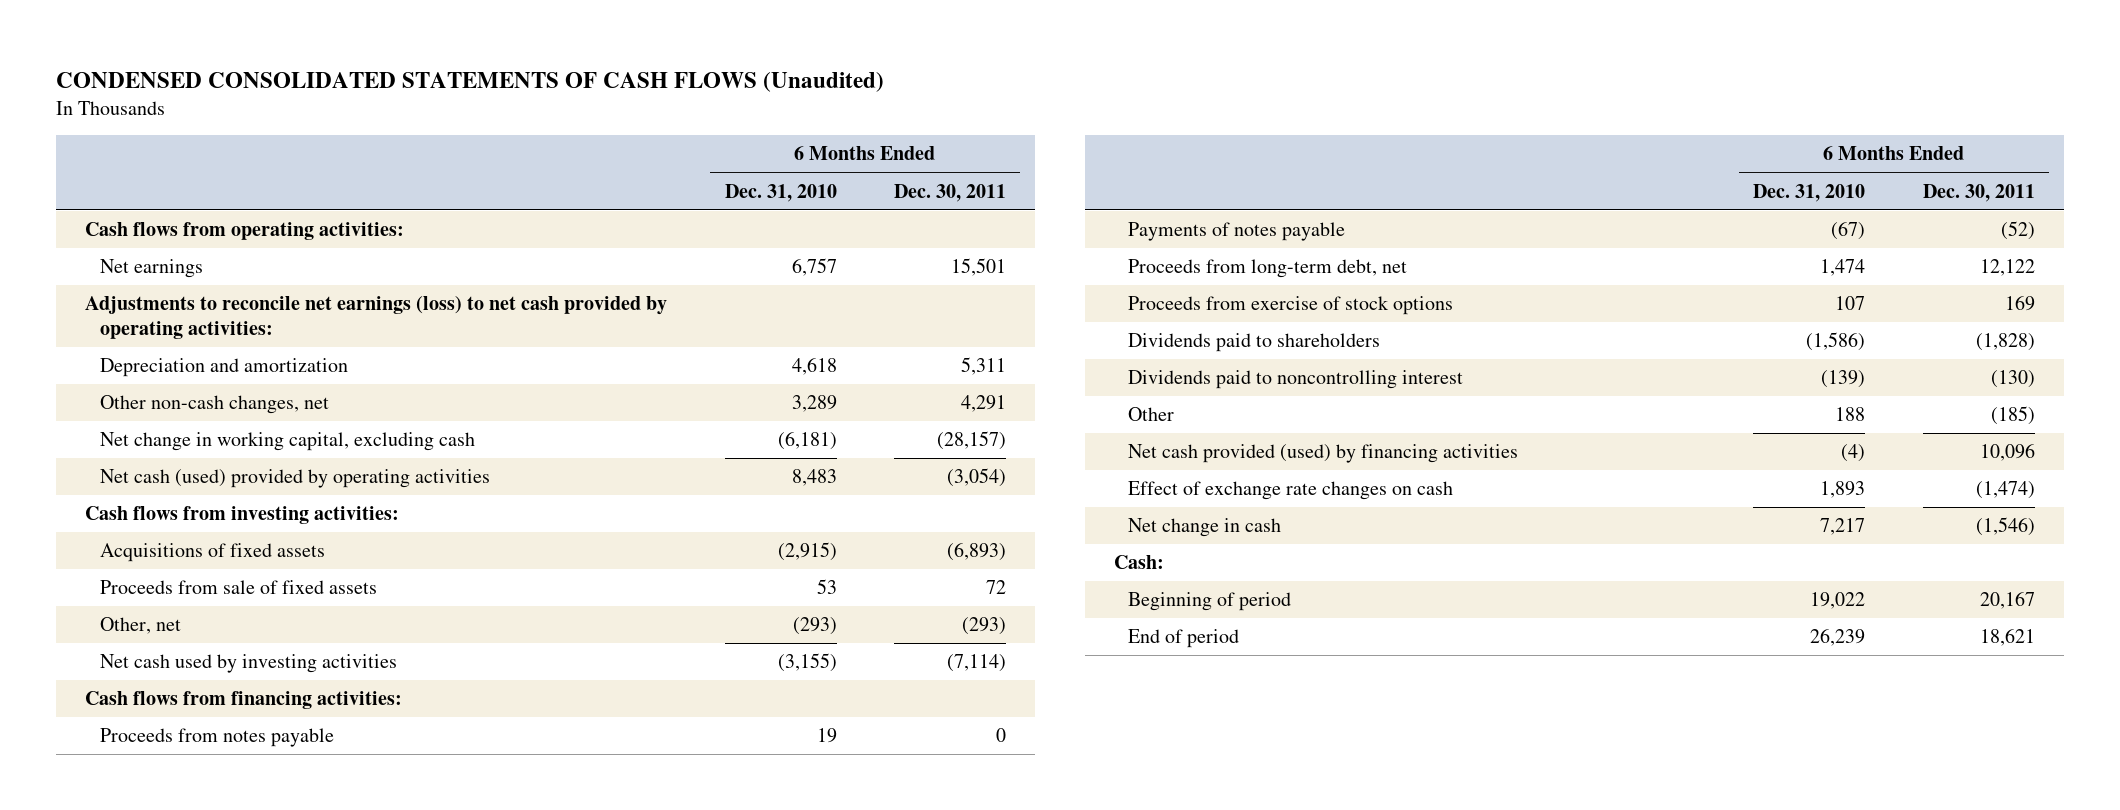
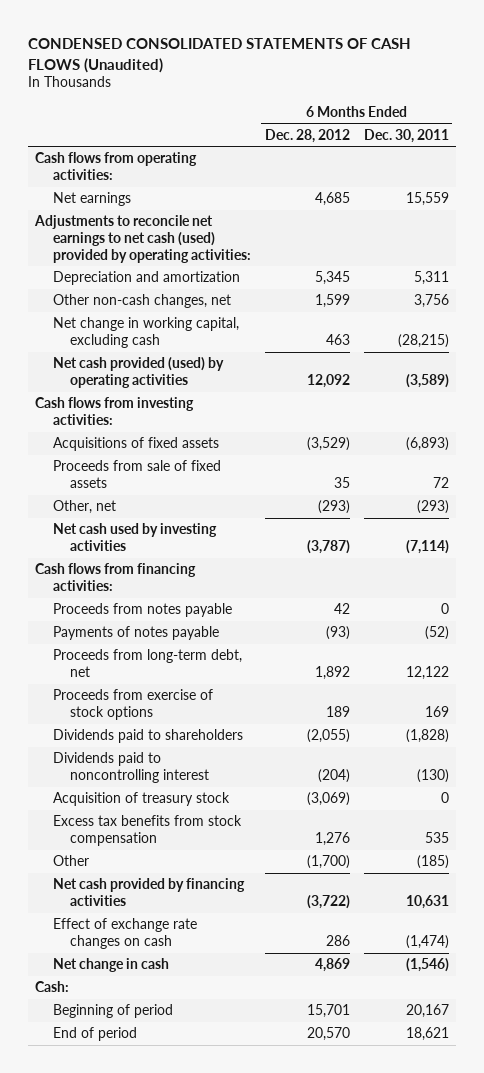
[724,183,837,202] Dec. 31, 2010 -> none
none -> [264,128,350,143] Dec. 28, 2012
[951,258,1007,277] 15,501 -> [405,192,449,207] 15,559
[85,296,668,339] Adjustments to reconcile net earnings (loss) to net cash provided by operating activities: -> [34,215,251,263] Adjustments to reconcile net earnings to net cash (used) provided by operating activities:
[961,395,1007,413] 4,291 -> [413,294,449,309] 3,756
[937,431,1007,451] (28,157) -> [397,334,449,349] (28,215)
[99,469,490,489] Net cash (used) provided by operating activities -> [52,357,224,389] Net cash provided (used) by operating activities
[947,468,1007,488] (3,054) -> [405,374,449,389] (3,589)
none -> [52,792,230,807] Acquisition of treasury stock
none -> [52,815,242,847] Excess tax benefits from stock compensation
[1128,444,1519,464] Net cash provided (used) by financing activities -> [52,878,245,907] Net cash provided by financing activities
[1979,443,2035,462] 10,096 -> [405,895,449,910] 10,631

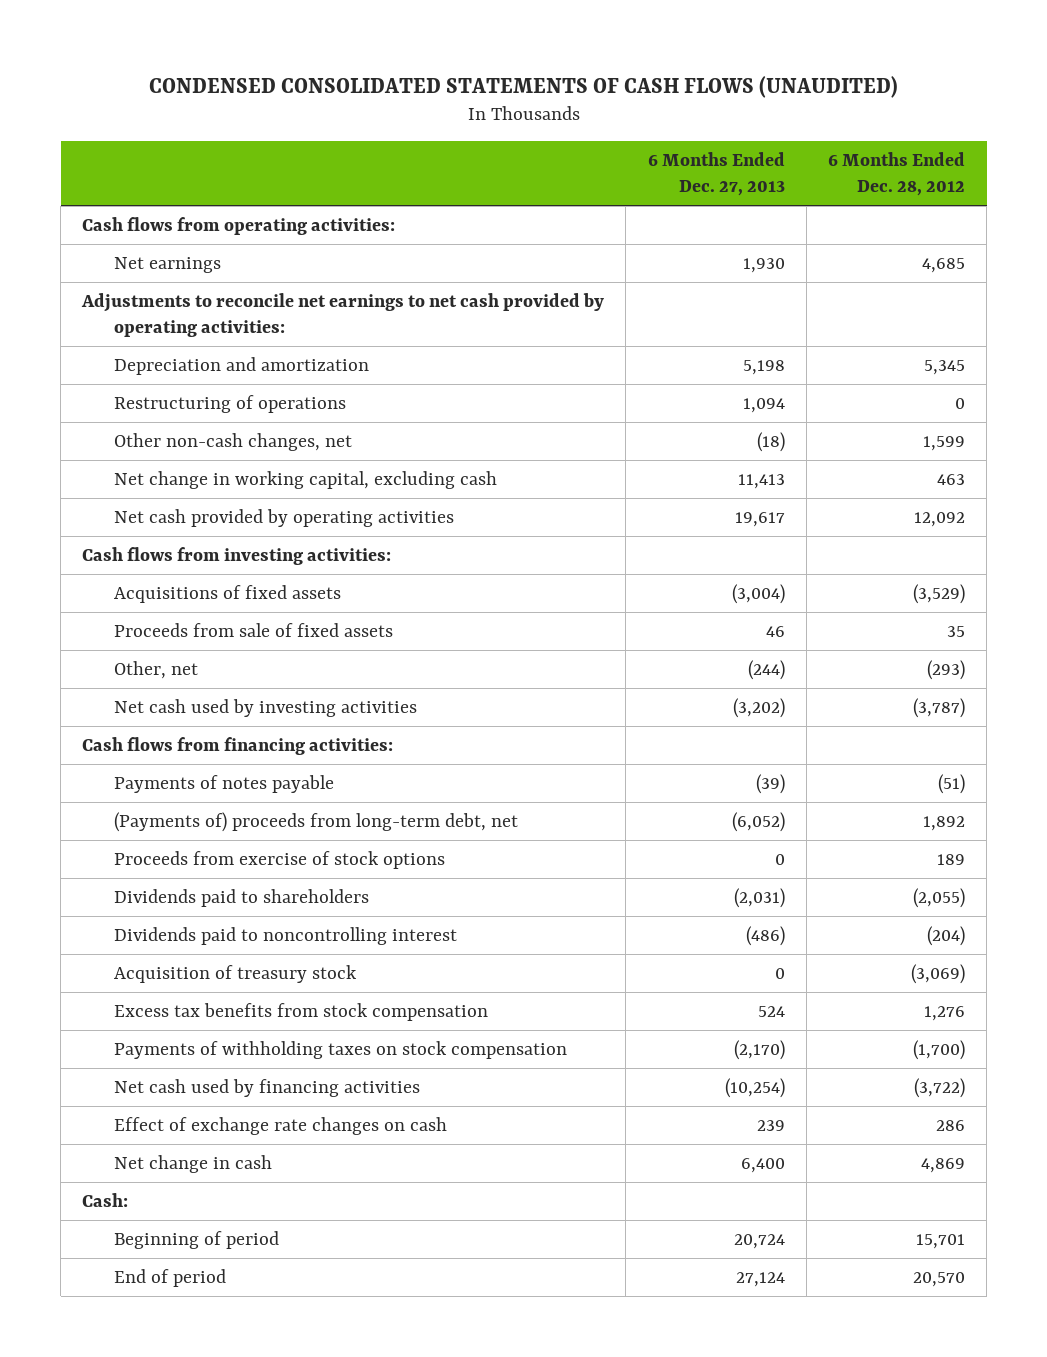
[28,38,412,73] CONDENSED CONSOLIDATED STATEMENTS OF CASH FLOWS (Unaudited) -> [148,75,898,98] CONDENSED CONSOLIDATED STATEMENTS OF CASH FLOWS (UNAUDITED)
[363,128,449,143] Dec. 30, 2011 -> none
none -> [647,152,785,196] 6 Months Ended Dec. 27, 2013
[34,215,251,263] Adjustments to reconcile net earnings to net cash (used) provided by operating activities: -> [81,293,605,337] Adjustments to reconcile net earnings to net cash provided by operating activities:
none -> [114,395,347,414] Restructuring of operations
[52,357,224,389] Net cash provided (used) by operating activities -> [114,509,455,528] Net cash provided by operating activities
[52,603,232,618] Proceeds from notes payable -> none
[325,626,350,641] (93) -> [937,774,965,795] (51)
[52,649,242,678] Proceeds from long-term debt, net -> [114,812,519,833] (Payments of) proceeds from long-term debt, net
[52,855,89,867] Other -> none
none -> [114,1041,568,1060] Payments of withholding taxes on stock compensation
[52,878,245,907] Net cash provided by financing activities -> [114,1079,421,1098] Net cash used by financing activities

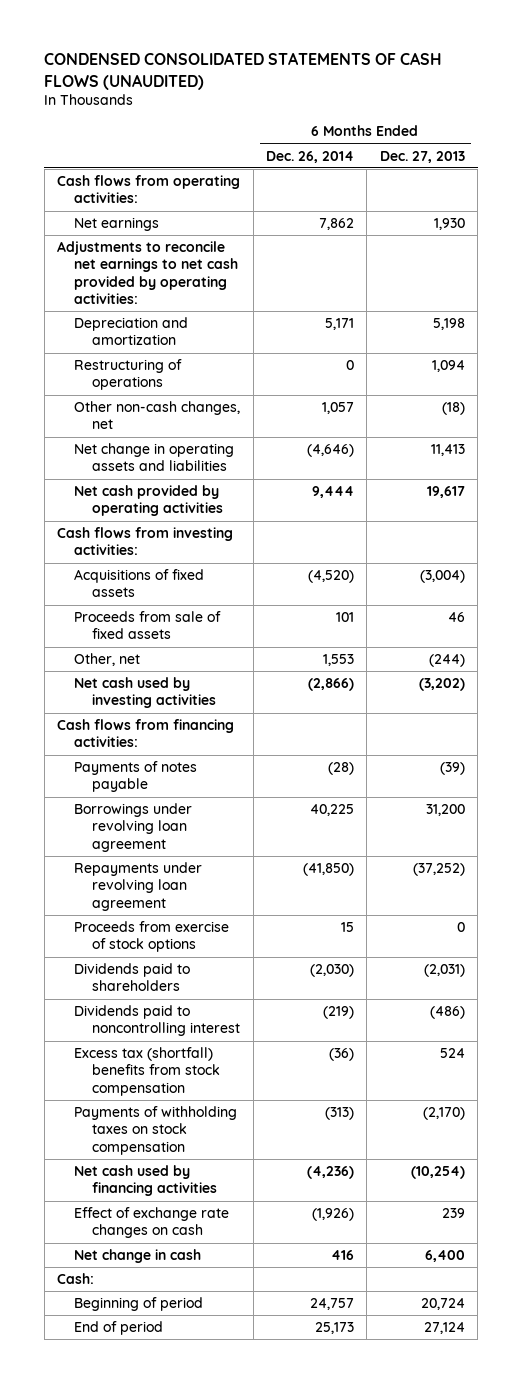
[827,152,965,196] 6 Months Ended Dec. 28, 2012 -> none
none -> [265,150,354,163] Dec. 26, 2014
[114,471,498,490] Net change in working capital, excluding cash -> [74,443,235,472] Net change in operating assets and liabilities
[114,812,519,833] (Payments of) proceeds from long-term debt, net -> none
none -> [74,803,193,852] Borrowings under revolving loan agreement
none -> [74,862,203,911] Repayments under revolving loan agreement
[114,965,358,984] Acquisition of treasury stock -> none
[114,1003,489,1022] Excess tax benefits from stock compensation -> [74,1047,220,1096] Excess tax (shortfall) benefits from stock compensation

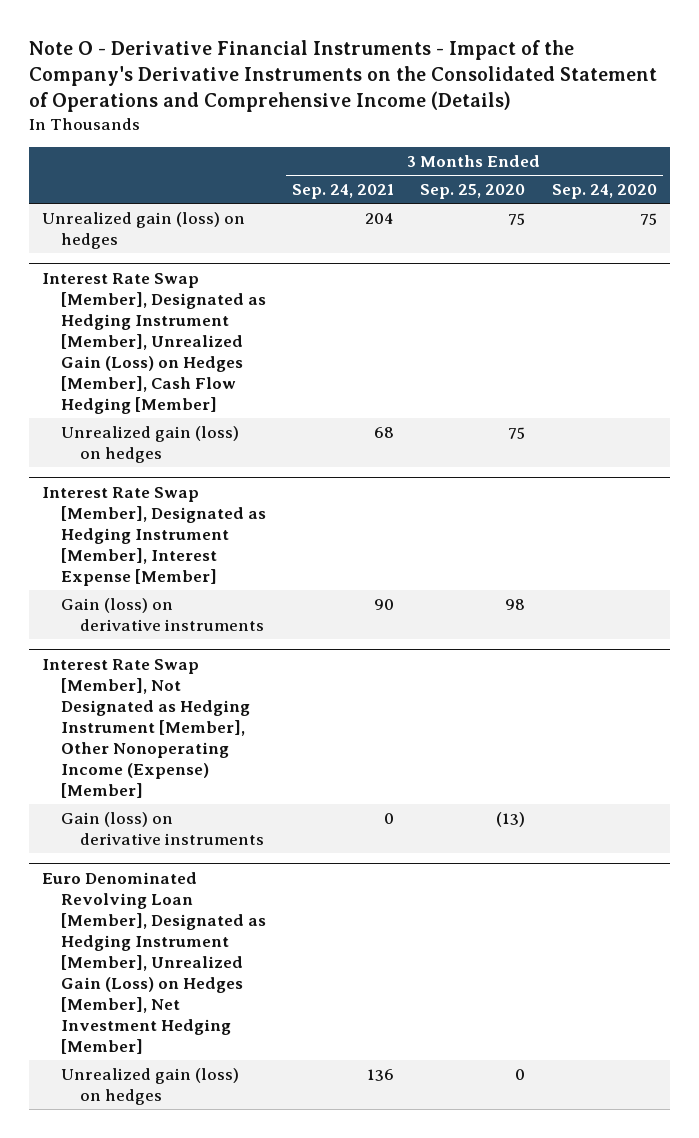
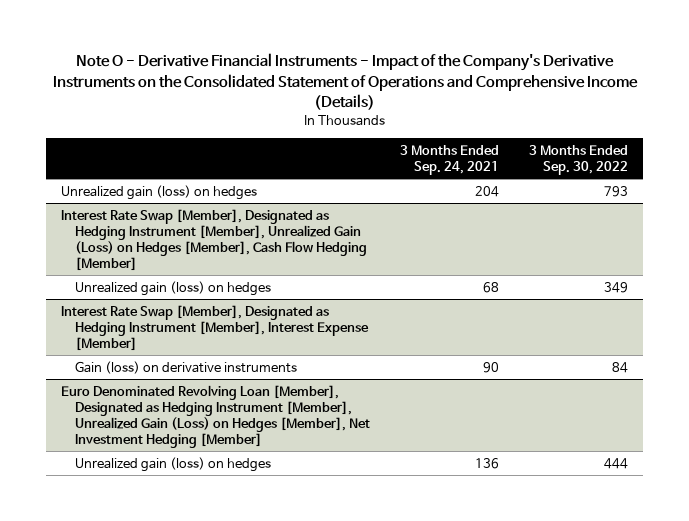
[420,183,526,199] Sep. 25, 2020 -> none
[551,183,657,199] Sep. 24, 2020 -> none
none -> [529,145,629,176] 3 Months Ended Sep. 30, 2022
[42,658,251,798] Interest Rate Swap [Member], Not Designated as Hedging Instrument [Member], Other Nonoperating Income (Expense) [Member] -> none
[61,811,265,846] Gain (loss) on derivative instruments -> none

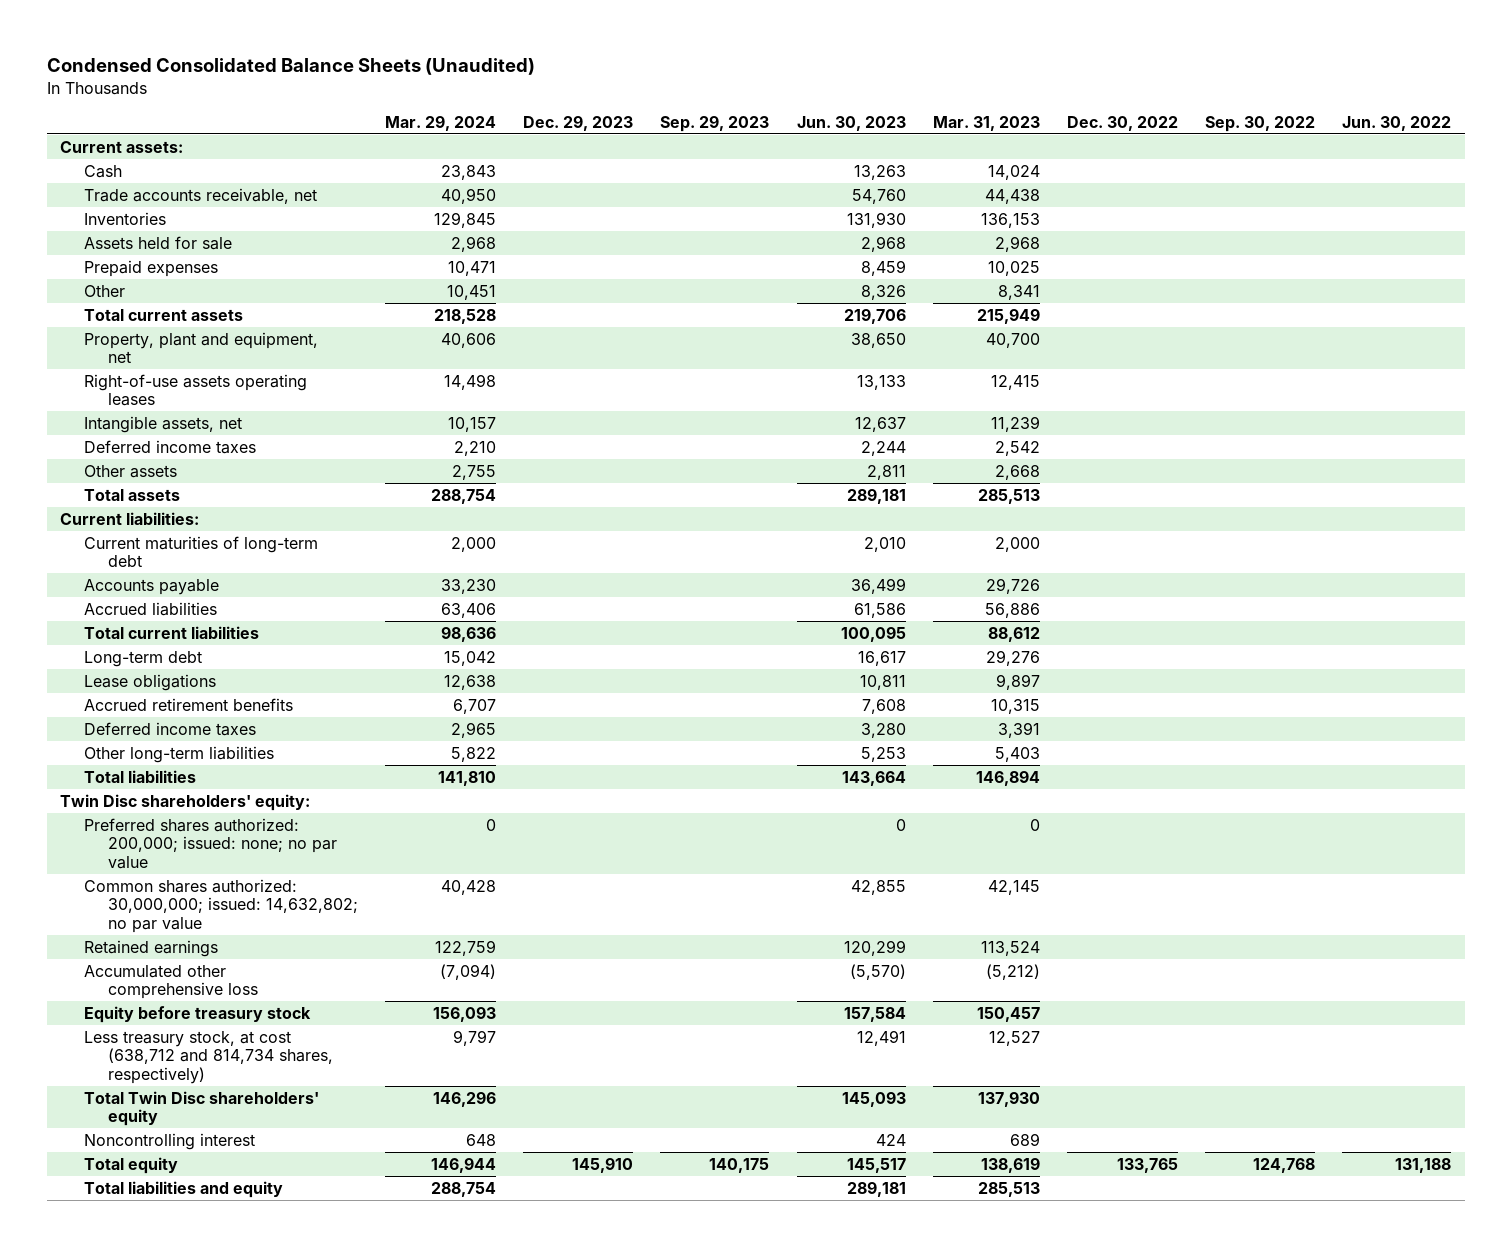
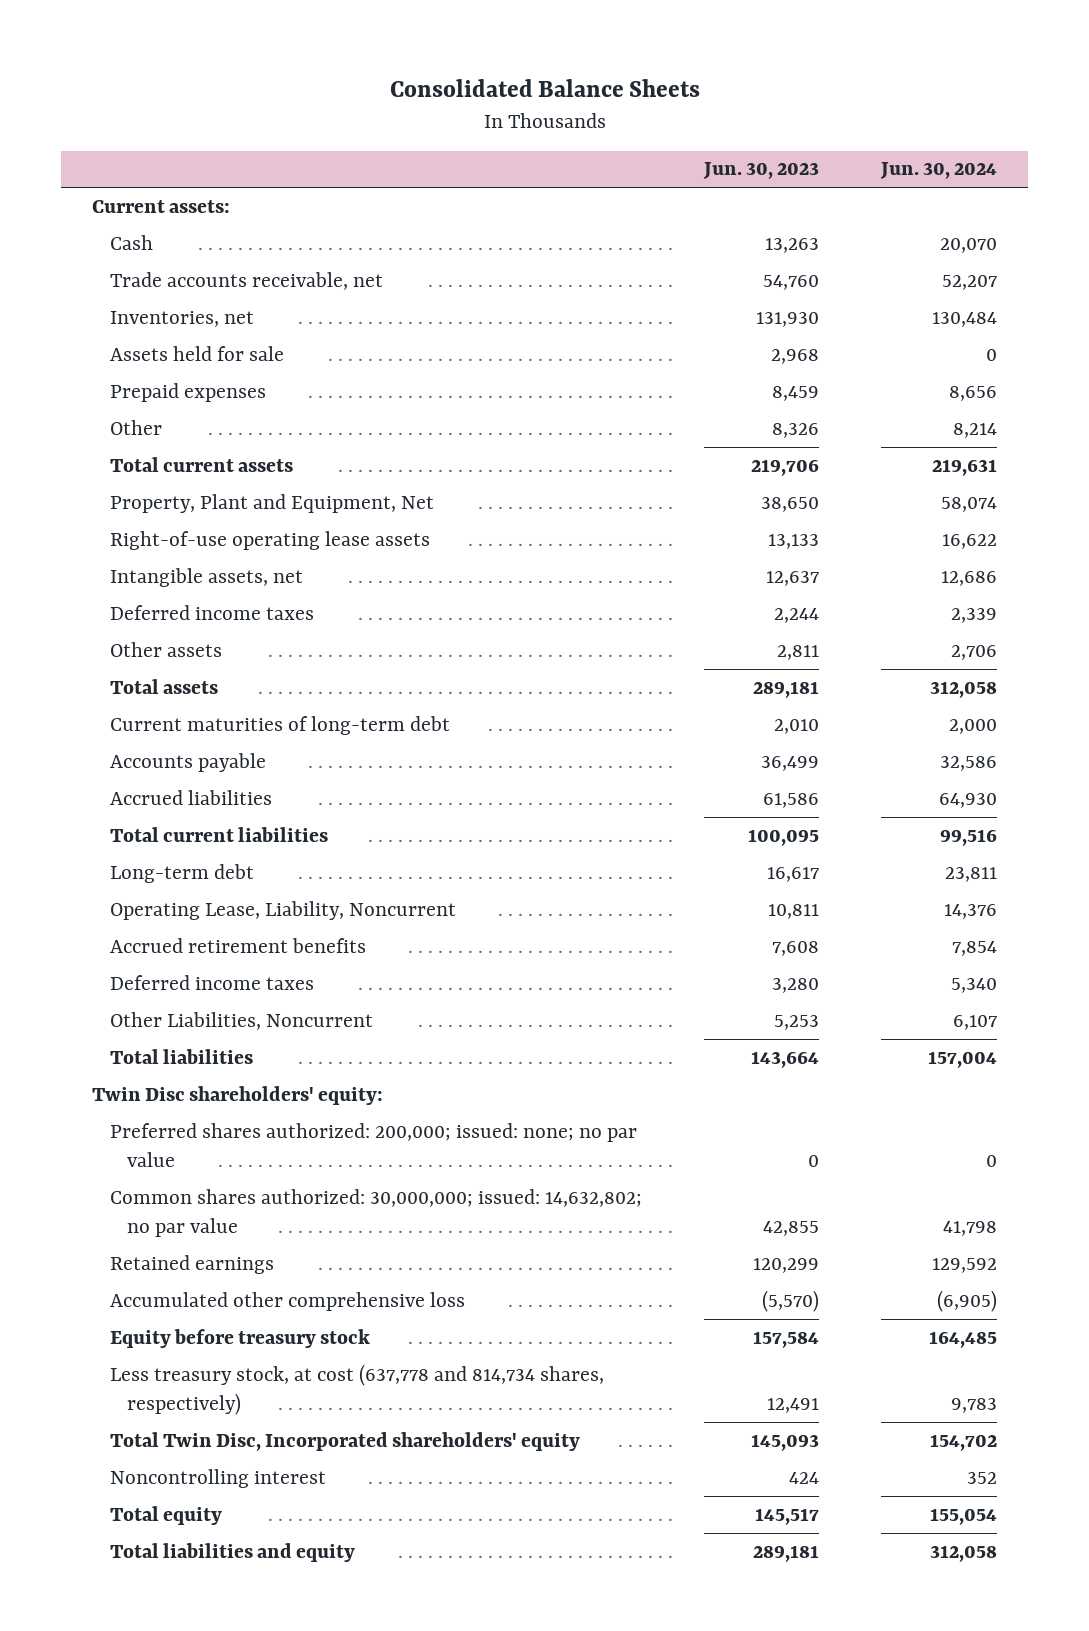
[46,57,535,75] Condensed Consolidated Balance Sheets (Unaudited) -> [389,78,700,97] Consolidated Balance Sheets
[385,114,497,131] Mar. 29, 2024 -> none
[523,114,634,131] Dec. 29, 2023 -> none
[660,114,770,132] Sep. 29, 2023 -> none
[932,115,1040,131] Mar. 31, 2023 -> none
[1066,115,1178,131] Dec. 30, 2022 -> none
[1205,115,1316,132] Sep. 30, 2022 -> none
[1342,115,1452,131] Jun. 30, 2022 -> none
none -> [880,162,998,180] Jun. 30, 2024
[84,211,167,225] Inventories -> [109,310,254,327] Inventories, net
[84,331,319,364] Property, plant and equipment, net -> [109,493,434,513] Property, Plant and Equipment, Net
[84,373,308,407] Right-of-use assets operating leases -> [109,530,430,550] Right-of-use operating lease assets
[60,511,200,525] Current liabilities: -> none
[84,673,217,691] Lease obligations -> [109,900,456,920] Operating Lease, Liability, Noncurrent
[84,745,275,763] Other long-term liabilities -> [109,1011,373,1030] Other Liabilities, Noncurrent
[84,1030,333,1084] Less treasury stock, at cost (638,712 and 814,734 shares, respectively) -> [109,1363,604,1415] Less treasury stock, at cost (637,778 and 814,734 shares, respectively)
[84,1090,320,1127] Total Twin Disc shareholders' equity -> [109,1431,580,1451] Total Twin Disc, Incorporated shareholders' equity

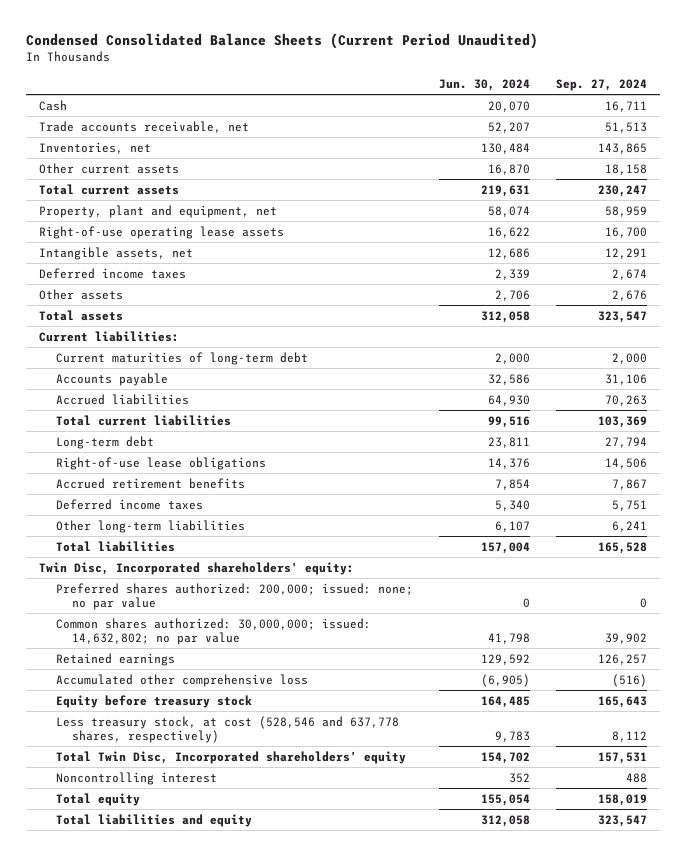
[389,78,700,97] Consolidated Balance Sheets -> [26,33,539,50] Condensed Consolidated Balance Sheets (Current Period Unaudited)
[702,162,819,180] Jun. 30, 2023 -> none
none -> [555,79,647,92] Sep. 27, 2024
[92,199,231,213] Current assets: -> none
[109,345,284,361] Assets held for sale -> none
[109,382,266,402] Prepaid expenses -> none
[109,419,162,435] Other -> [39,162,180,174] Other current assets
[953,422,998,438] 8,214 -> [487,163,530,175] 16,870
[109,493,434,513] Property, Plant and Equipment, Net -> [39,204,278,218] Property, plant and equipment, net
none -> [39,330,180,342] Current liabilities:
[109,900,456,920] Operating Lease, Liability, Noncurrent -> [55,456,266,470] Right-of-use lease obligations
[109,1011,373,1030] Other Liabilities, Noncurrent -> [55,519,245,533] Other long-term liabilities
[92,1085,384,1105] Twin Disc shareholders' equity: -> [39,561,355,575] Twin Disc, Incorporated shareholders' equity:
[109,1363,604,1415] Less treasury stock, at cost (637,778 and 814,734 shares, respectively) -> [55,715,399,744] Less treasury stock, at cost (528,546 and 637,778 shares, respectively)

